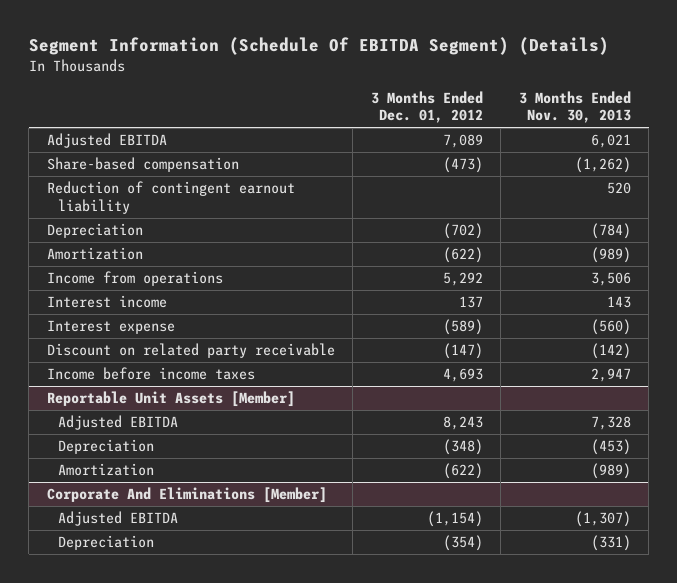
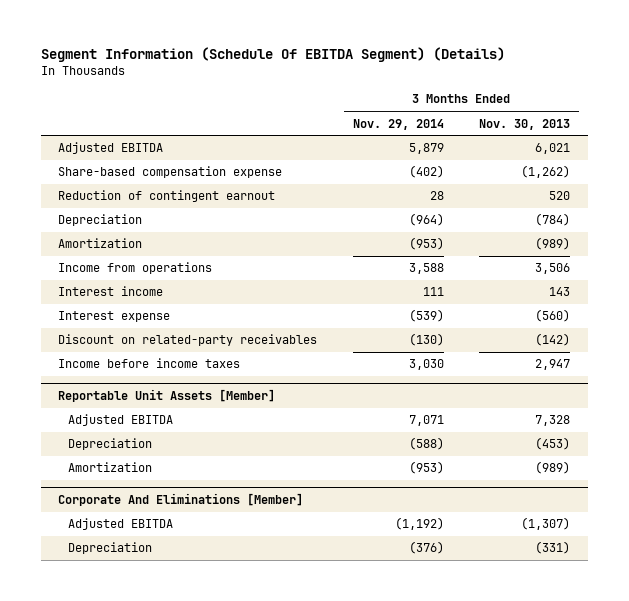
[370,90,483,124] 3 Months Ended Dec. 01, 2012 -> none
none -> [352,118,444,130] Nov. 29, 2014
[46,157,239,173] Share-based compensation -> [58,166,283,179] Share-based compensation expense
[46,181,295,214] Reduction of contingent earnout liability -> [58,190,276,203] Reduction of contingent earnout
[46,343,335,359] Discount on related party receivable -> [58,334,318,347] Discount on related-party receivables

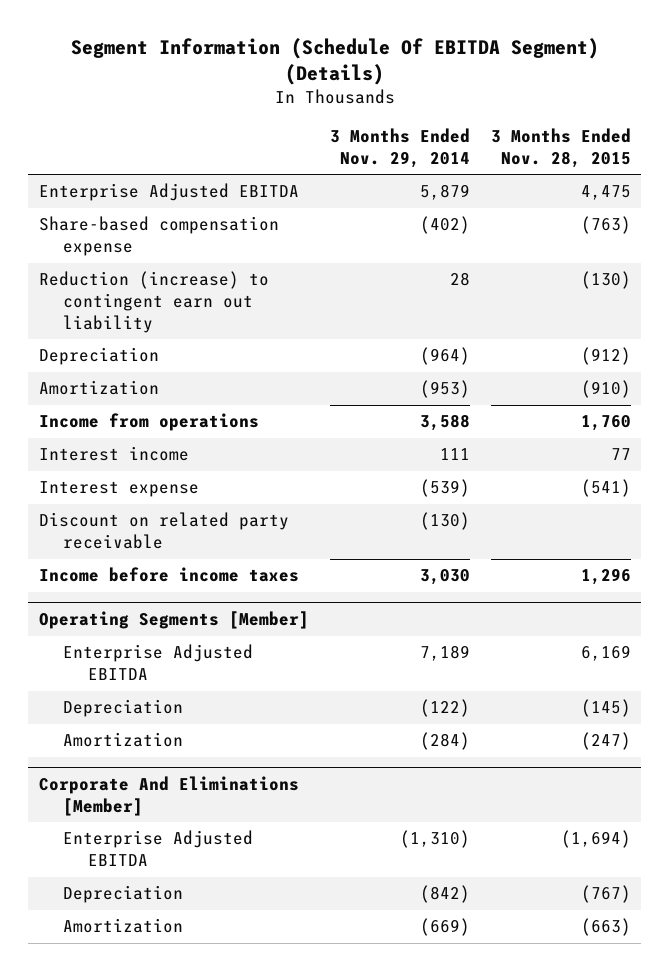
[479,118,571,130] Nov. 30, 2013 -> none
none -> [490,127,631,168] 3 Months Ended Nov. 28, 2015
[58,142,164,155] Adjusted EBITDA -> [38,183,299,202] Enterprise Adjusted EBITDA
[58,190,276,203] Reduction of contingent earnout -> [38,271,269,333] Reduction (increase) to contingent earn out liability
[58,334,318,347] Discount on related-party receivables -> [38,512,289,549] Discount on related party receivable
[58,389,276,403] Reportable Unit Assets [Member] -> none
none -> [38,611,309,630] Operating Segments [Member]
[67,414,173,427] Adjusted EBITDA -> [63,644,254,680] Enterprise Adjusted EBITDA
[408,415,444,427] 7,071 -> [419,645,470,662] 7,189
[408,437,444,451] (588) -> [419,699,470,718] (122)
[408,461,444,475] (953) -> [419,732,470,751] (284)
[67,518,173,531] Adjusted EBITDA -> [63,830,254,866] Enterprise Adjusted EBITDA
[394,517,444,531] (1,192) -> [399,830,470,849] (1,310)
[408,541,444,555] (376) -> [419,885,470,904] (842)
none -> [63,918,184,934] Amortization

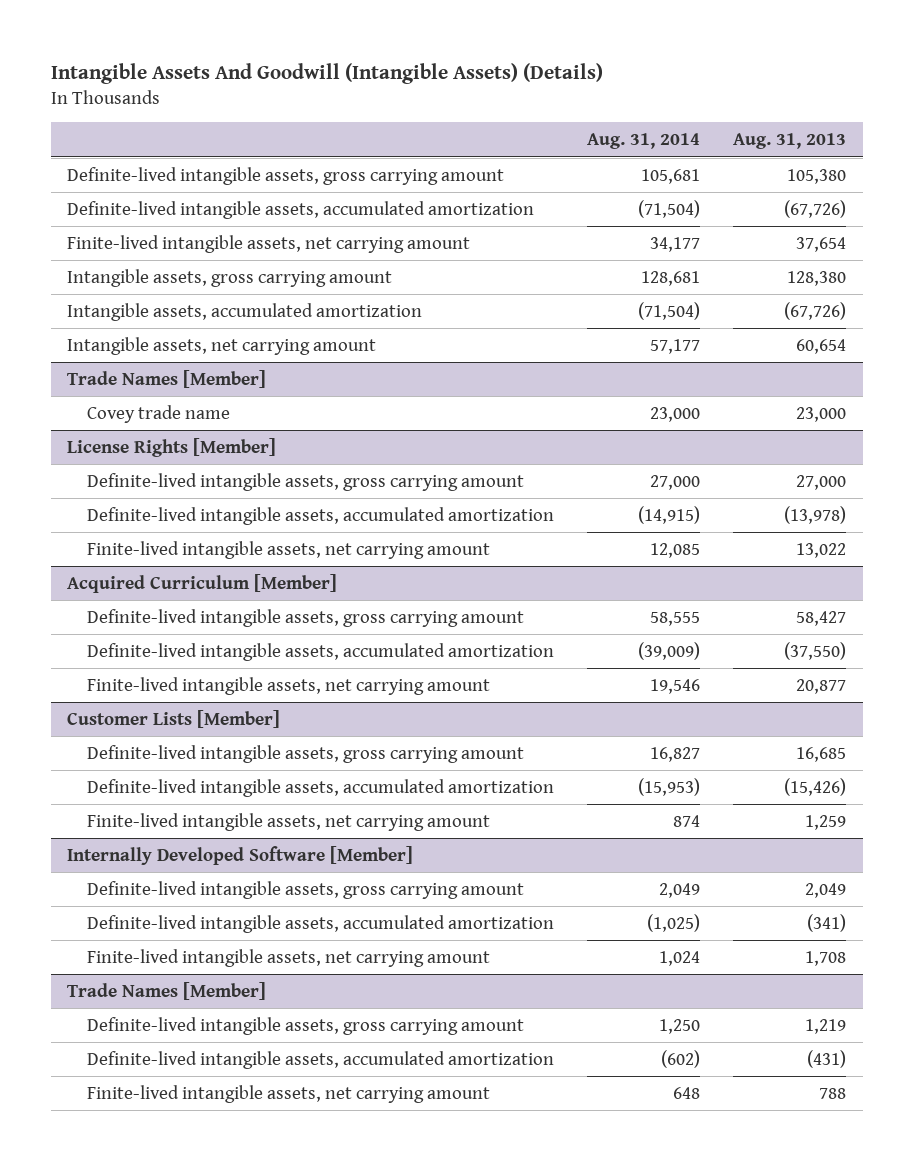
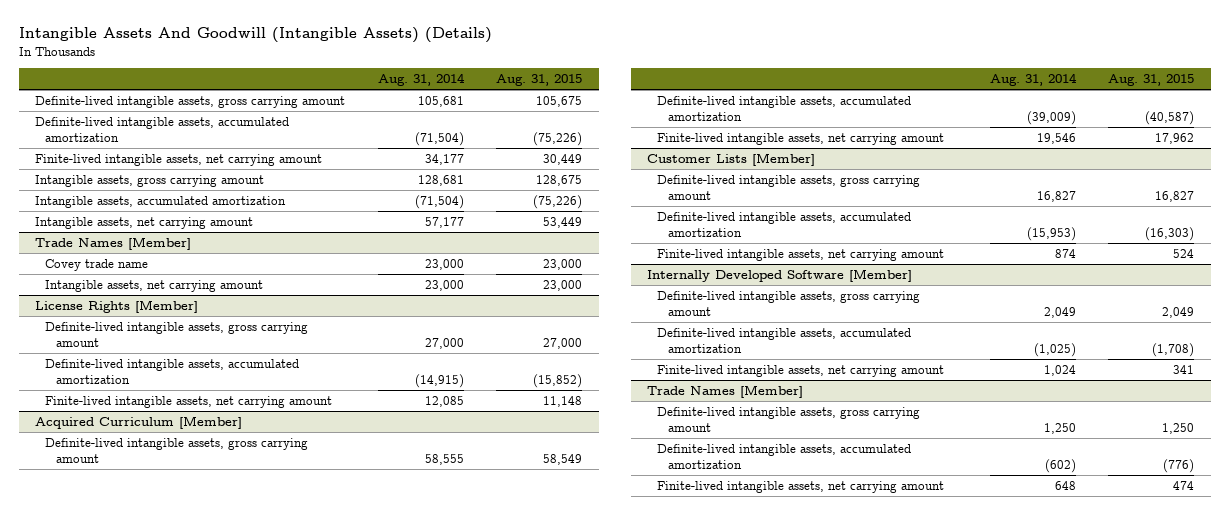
[733,133,847,150] Aug. 31, 2013 -> none
none -> [496,74,583,87] Aug. 31, 2015
none -> [45,279,264,292] Intangible assets, net carrying amount

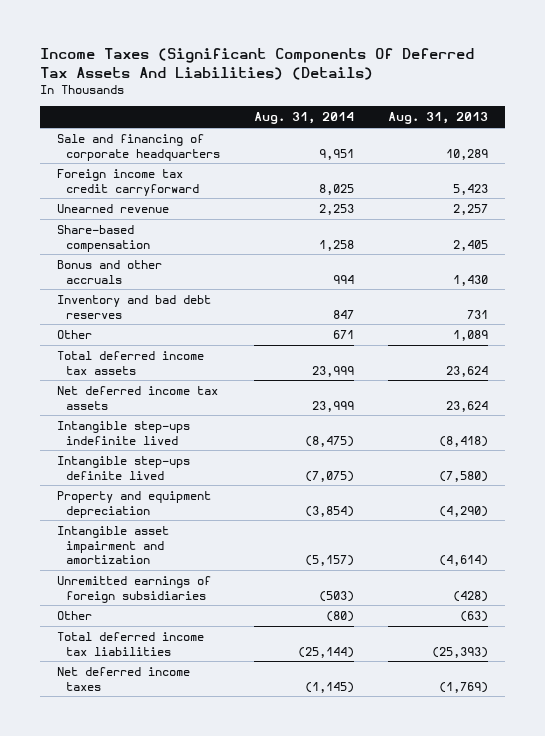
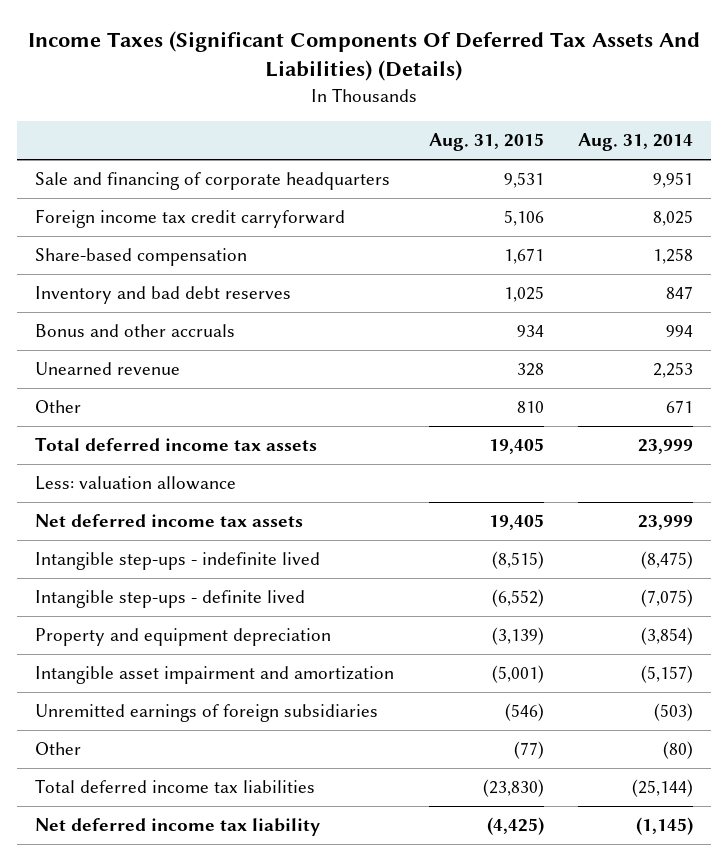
[387,112,488,125] Aug. 31, 2013 -> none
none -> [428,133,544,152] Aug. 31, 2015
[57,259,163,284] Bonus and other accruals -> [34,324,235,338] Bonus and other accruals
[57,203,170,213] Unearned revenue -> [34,362,180,376] Unearned revenue
none -> [34,476,236,491] Less: valuation allowance
[57,420,191,445] Intangible step-ups indefinite lived -> [34,552,320,571] Intangible step-ups - indefinite lived
[57,455,191,480] Intangible step-ups definite lived -> [34,590,305,609] Intangible step-ups - definite lived
[57,666,191,691] Net deferred income taxes -> [34,818,320,837] Net deferred income tax liability

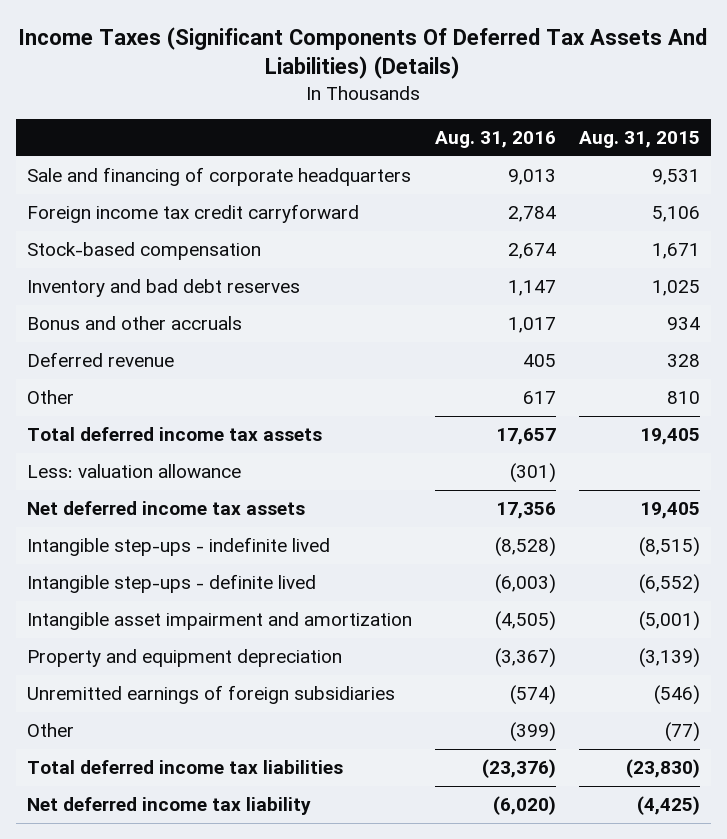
[578,133,694,152] Aug. 31, 2014 -> none
none -> [434,130,556,148] Aug. 31, 2016
[34,248,247,267] Share-based compensation -> [27,242,262,261] Stock-based compensation
[34,362,180,376] Unearned revenue -> [27,352,175,368] Deferred revenue
[34,628,331,647] Property and equipment depreciation -> [27,649,343,668] Property and equipment depreciation

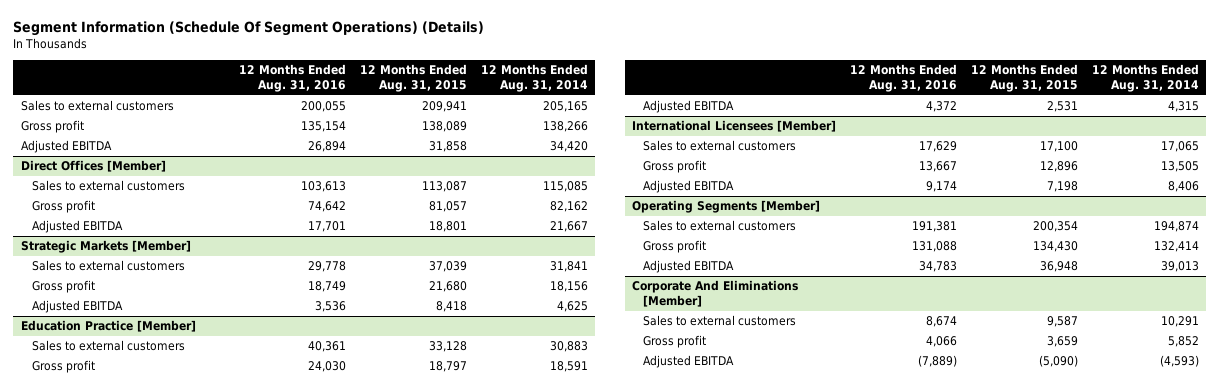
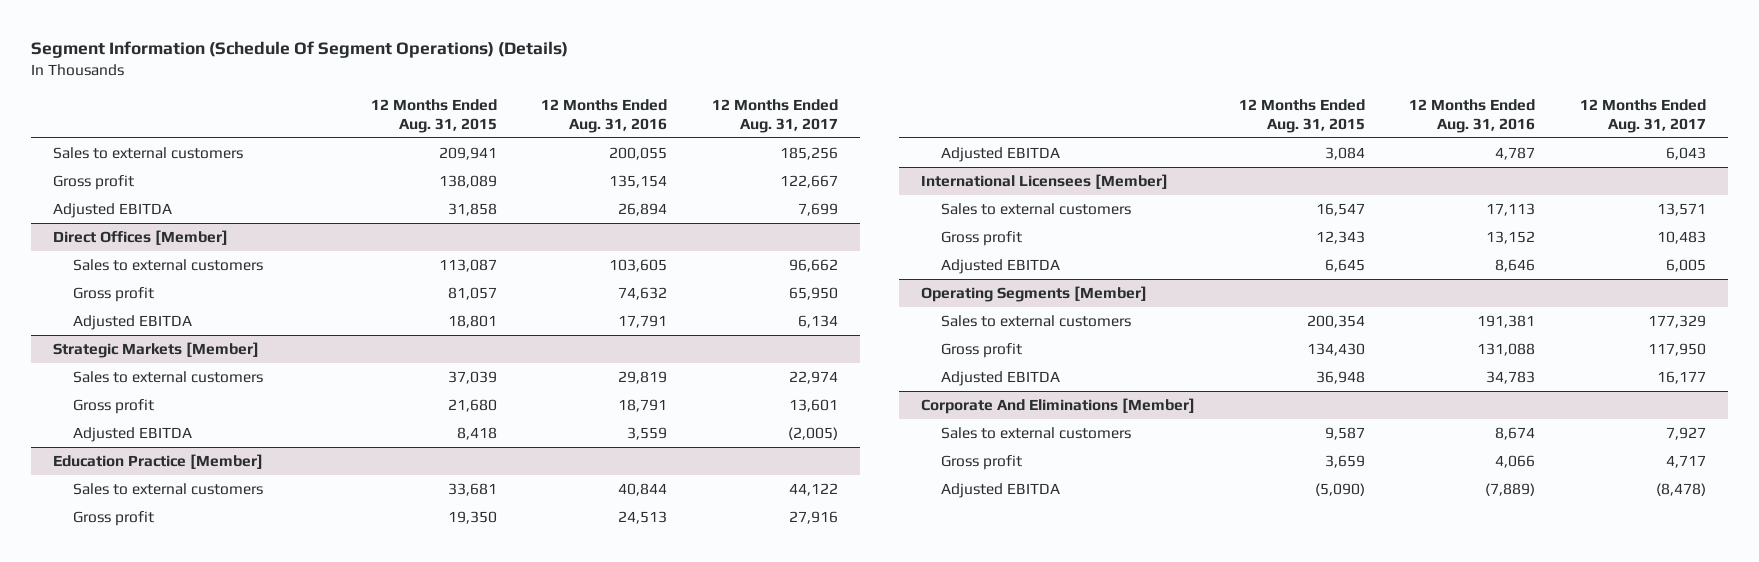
[480,64,588,93] 12 Months Ended Aug. 31, 2014 -> none
none -> [711,98,838,133] 12 Months Ended Aug. 31, 2017
[300,181,346,193] 103,613 -> [609,259,668,273] 103,605
[307,201,346,213] 74,642 -> [618,287,668,301] 74,632
[307,221,346,233] 17,701 -> [618,315,668,329] 17,791
[307,261,346,273] 29,778 -> [618,371,668,385] 29,819
[307,281,346,293] 18,749 -> [618,399,668,413] 18,791
[314,301,346,313] 3,536 -> [627,427,668,441] 3,559
[307,341,346,353] 40,361 -> [618,483,668,497] 40,844
[428,341,467,353] 33,128 -> [448,483,498,497] 33,681
[307,361,346,373] 24,030 -> [618,511,668,525] 24,513
[428,361,467,373] 18,797 -> [448,511,498,525] 19,350
[925,101,957,113] 4,372 -> [1495,147,1536,161] 4,787
[1047,101,1079,113] 2,531 -> [1325,147,1366,161] 3,084
[918,141,957,153] 17,629 -> [1486,203,1536,217] 17,113
[1040,141,1079,153] 17,100 -> [1316,203,1366,217] 16,547
[918,161,957,173] 13,667 -> [1486,231,1536,245] 13,152
[1040,161,1079,173] 12,896 -> [1316,231,1366,245] 12,343
[925,181,957,193] 9,174 -> [1495,259,1536,273] 8,646
[1047,181,1079,193] 7,198 -> [1325,259,1366,273] 6,645

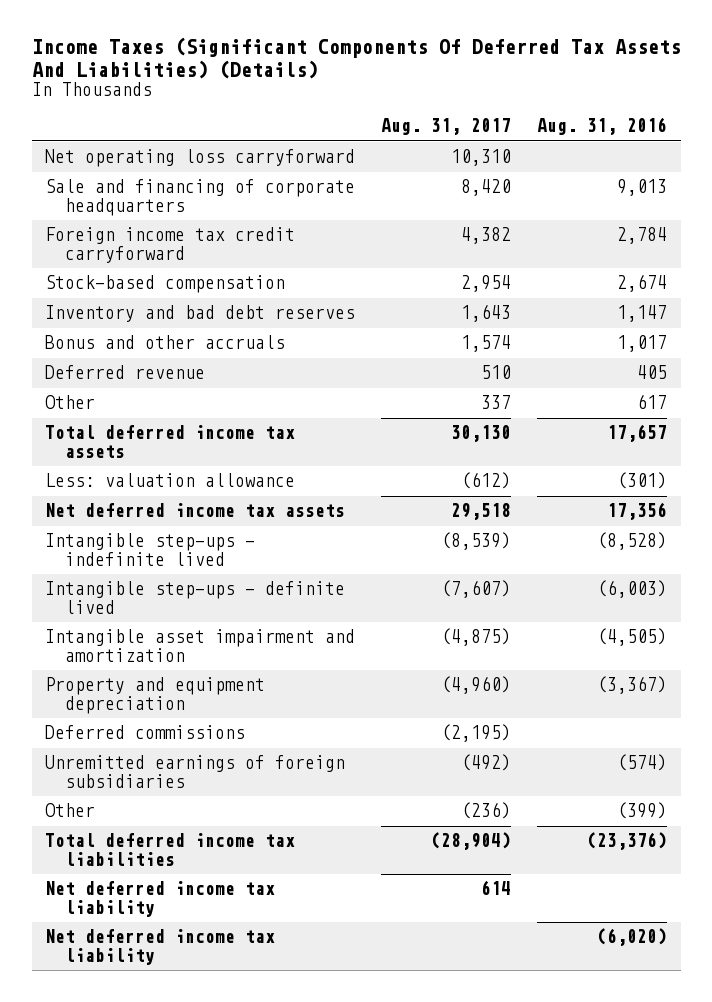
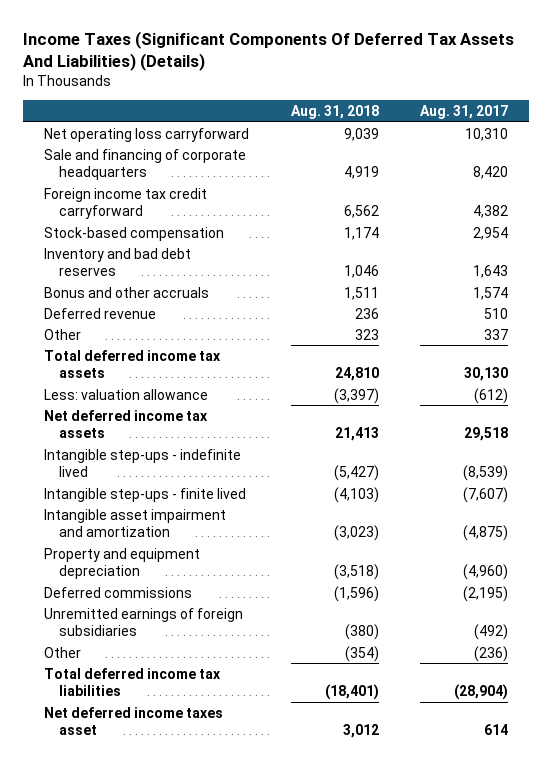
[537,117,668,136] Aug. 31, 2016 -> none
none -> [290,105,379,120] Aug. 31, 2018
[44,581,345,614] Intangible step-ups - definite lived -> [44,487,247,502] Intangible step-ups - finite lived
[44,929,275,965] Net deferred income tax liability -> none
[44,881,275,917] Net deferred income tax liability -> [44,706,224,735] Net deferred income taxes asset

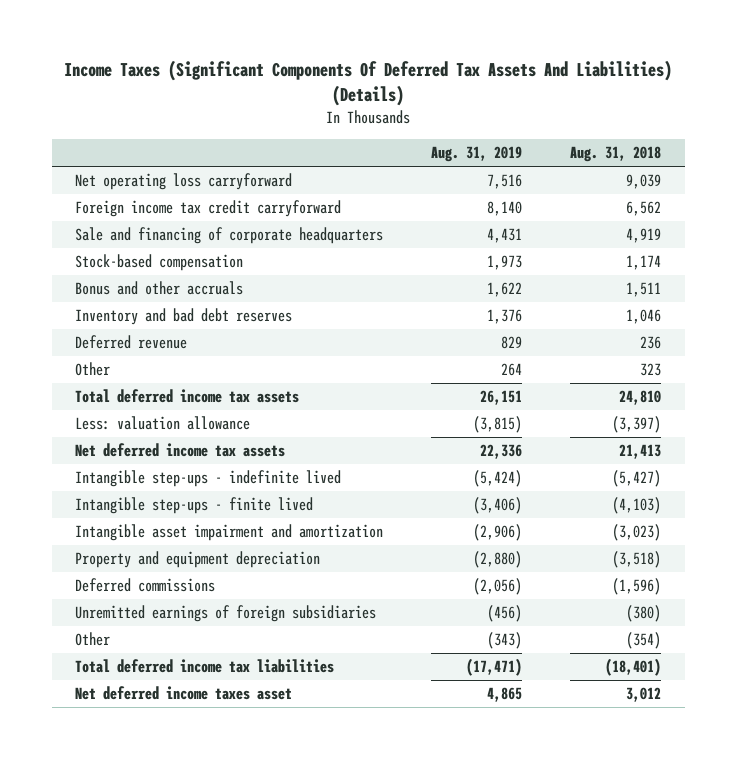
[420,105,509,120] Aug. 31, 2017 -> none
none -> [431,146,523,163] Aug. 31, 2019
[44,148,247,180] Sale and financing of corporate headquarters -> [75,227,384,245] Sale and financing of corporate headquarters
[44,247,192,276] Inventory and bad debt reserves -> [75,308,293,326] Inventory and bad debt reserves

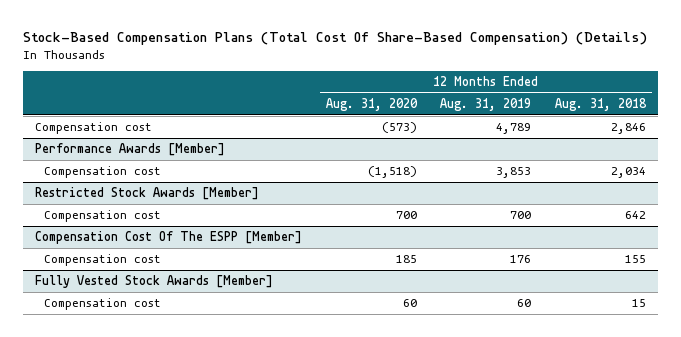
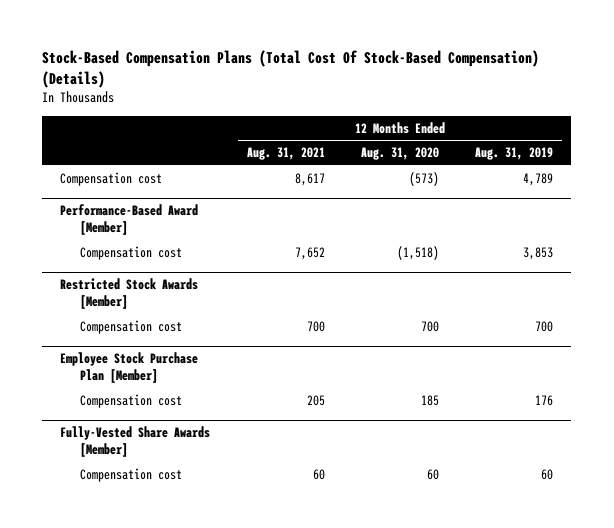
[23,32,648,46] Stock-Based Compensation Plans (Total Cost Of Share-Based Compensation) (Details) -> [42,50,540,89] Stock-Based Compensation Plans (Total Cost Of Stock-Based Compensation) (Details)
[554,98,647,112] Aug. 31, 2018 -> none
none -> [246,147,325,161] Aug. 31, 2021
[35,143,226,157] Performance Awards [Member] -> [60,204,199,236] Performance-Based Award [Member]
[35,231,303,245] Compensation Cost Of The ESPP [Member] -> [60,352,199,384] Employee Stock Purchase Plan [Member]
[35,275,274,289] Fully Vested Stock Awards [Member] -> [60,426,211,458] Fully-Vested Share Awards [Member]

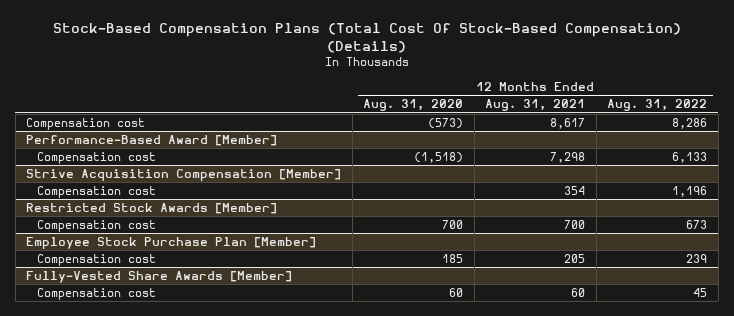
[475,147,554,161] Aug. 31, 2019 -> none
none -> [607,99,708,112] Aug. 31, 2022
[294,246,325,260] 7,652 -> [550,152,586,164] 7,298
none -> [26,169,342,182] Strive Acquisition Compensation [Member]
none -> [36,186,156,199] Compensation cost

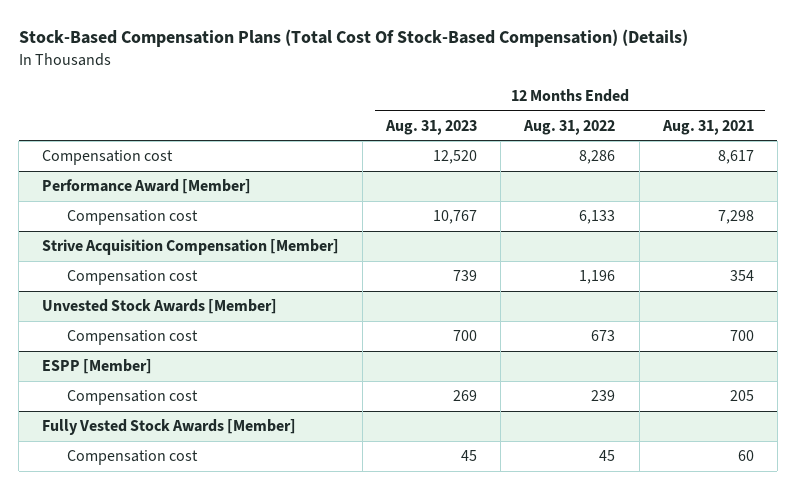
[363,99,464,112] Aug. 31, 2020 -> none
none -> [385,119,478,135] Aug. 31, 2023
[26,135,278,147] Performance-Based Award [Member] -> [42,179,252,195] Performance Award [Member]
[26,203,278,215] Restricted Stock Awards [Member] -> [42,299,278,315] Unvested Stock Awards [Member]
[26,237,317,250] Employee Stock Purchase Plan [Member] -> [42,359,153,375] ESPP [Member]
[26,271,293,284] Fully-Vested Share Awards [Member] -> [42,419,297,436] Fully Vested Stock Awards [Member]

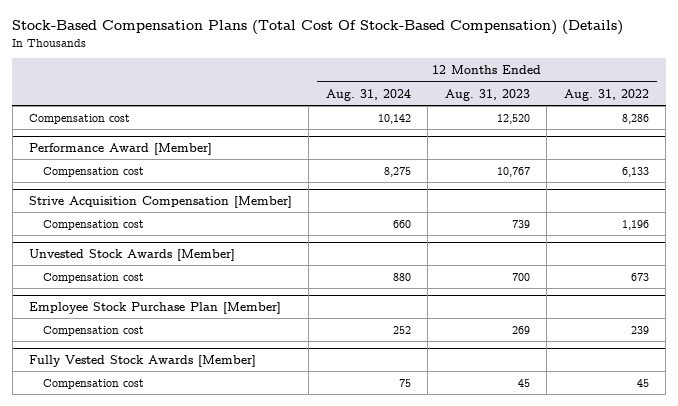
[661,119,754,135] Aug. 31, 2021 -> none
none -> [325,88,411,101] Aug. 31, 2024
[42,359,153,375] ESPP [Member] -> [28,301,281,314] Employee Stock Purchase Plan [Member]

